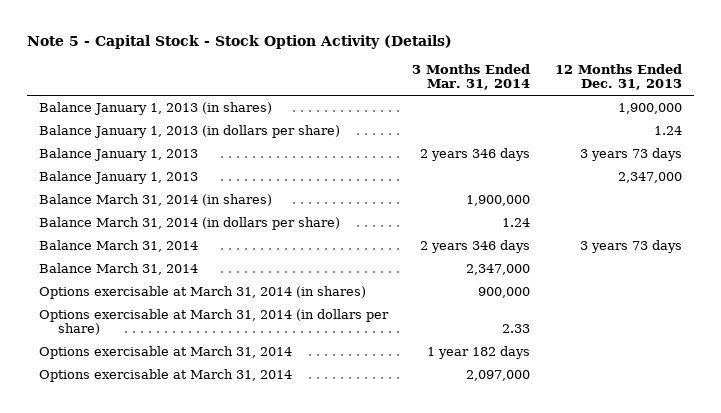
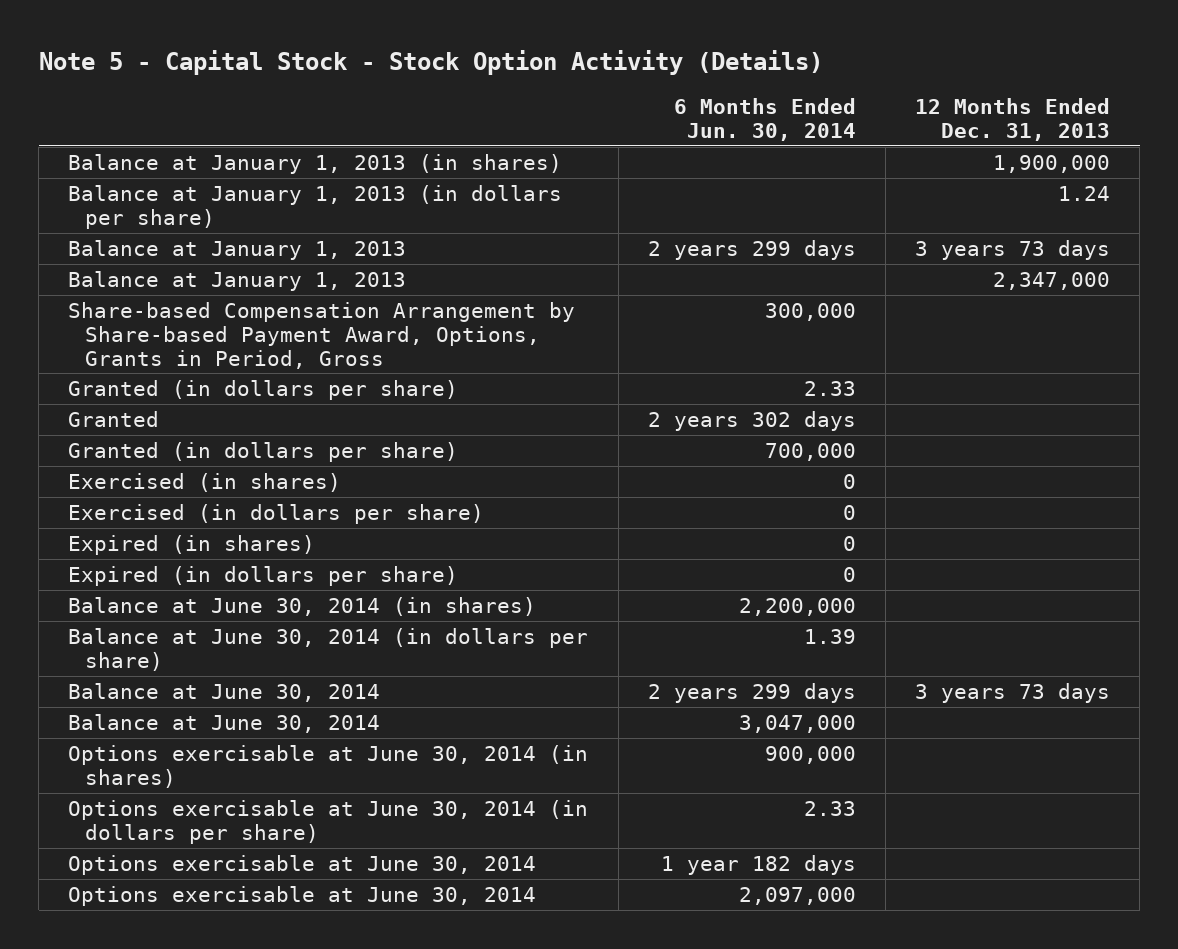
[412,64,531,91] 3 Months Ended Mar. 31, 2014 -> none
none -> [673,97,856,141] 6 Months Ended Jun. 30, 2014
[38,101,272,115] Balance January 1, 2013 (in shares) -> [68,153,563,174] Balance at January 1, 2013 (in shares)
[38,124,340,138] Balance January 1, 2013 (in dollars per share) -> [68,184,563,229] Balance at January 1, 2013 (in dollars per share)
[38,147,198,161] Balance January 1, 2013 -> [68,239,407,260] Balance at January 1, 2013
[38,170,198,184] Balance January 1, 2013 -> [68,270,407,291] Balance at January 1, 2013
none -> [68,301,576,369] Share-based Compensation Arrangement by Share-based Payment Award, Options, Grants in Period, Gross
none -> [68,379,459,400] Granted (in dollars per share)
none -> [68,410,160,427] Granted
none -> [68,441,459,462] Granted (in dollars per share)
none -> [68,472,342,492] Exercised (in shares)
none -> [68,503,485,524] Exercised (in dollars per share)
none -> [68,534,316,555] Expired (in shares)
none -> [68,565,459,586] Expired (in dollars per share)
[38,193,272,206] Balance March 31, 2014 (in shares) -> [68,596,537,616] Balance at June 30, 2014 (in shares)
[38,216,340,230] Balance March 31, 2014 (in dollars per share) -> [68,627,589,671] Balance at June 30, 2014 (in dollars per share)
[38,239,198,252] Balance March 31, 2014 -> [68,682,381,702] Balance at June 30, 2014
[38,262,198,275] Balance March 31, 2014 -> [68,713,381,733] Balance at June 30, 2014
[38,285,366,299] Options exercisable at March 31, 2014 (in shares) -> [68,744,589,788] Options exercisable at June 30, 2014 (in shares)
[38,308,389,336] Options exercisable at March 31, 2014 (in dollars per share) -> [68,799,589,844] Options exercisable at June 30, 2014 (in dollars per share)
[38,345,292,359] Options exercisable at March 31, 2014 -> [68,854,537,875] Options exercisable at June 30, 2014
[38,368,292,382] Options exercisable at March 31, 2014 -> [68,885,537,906] Options exercisable at June 30, 2014

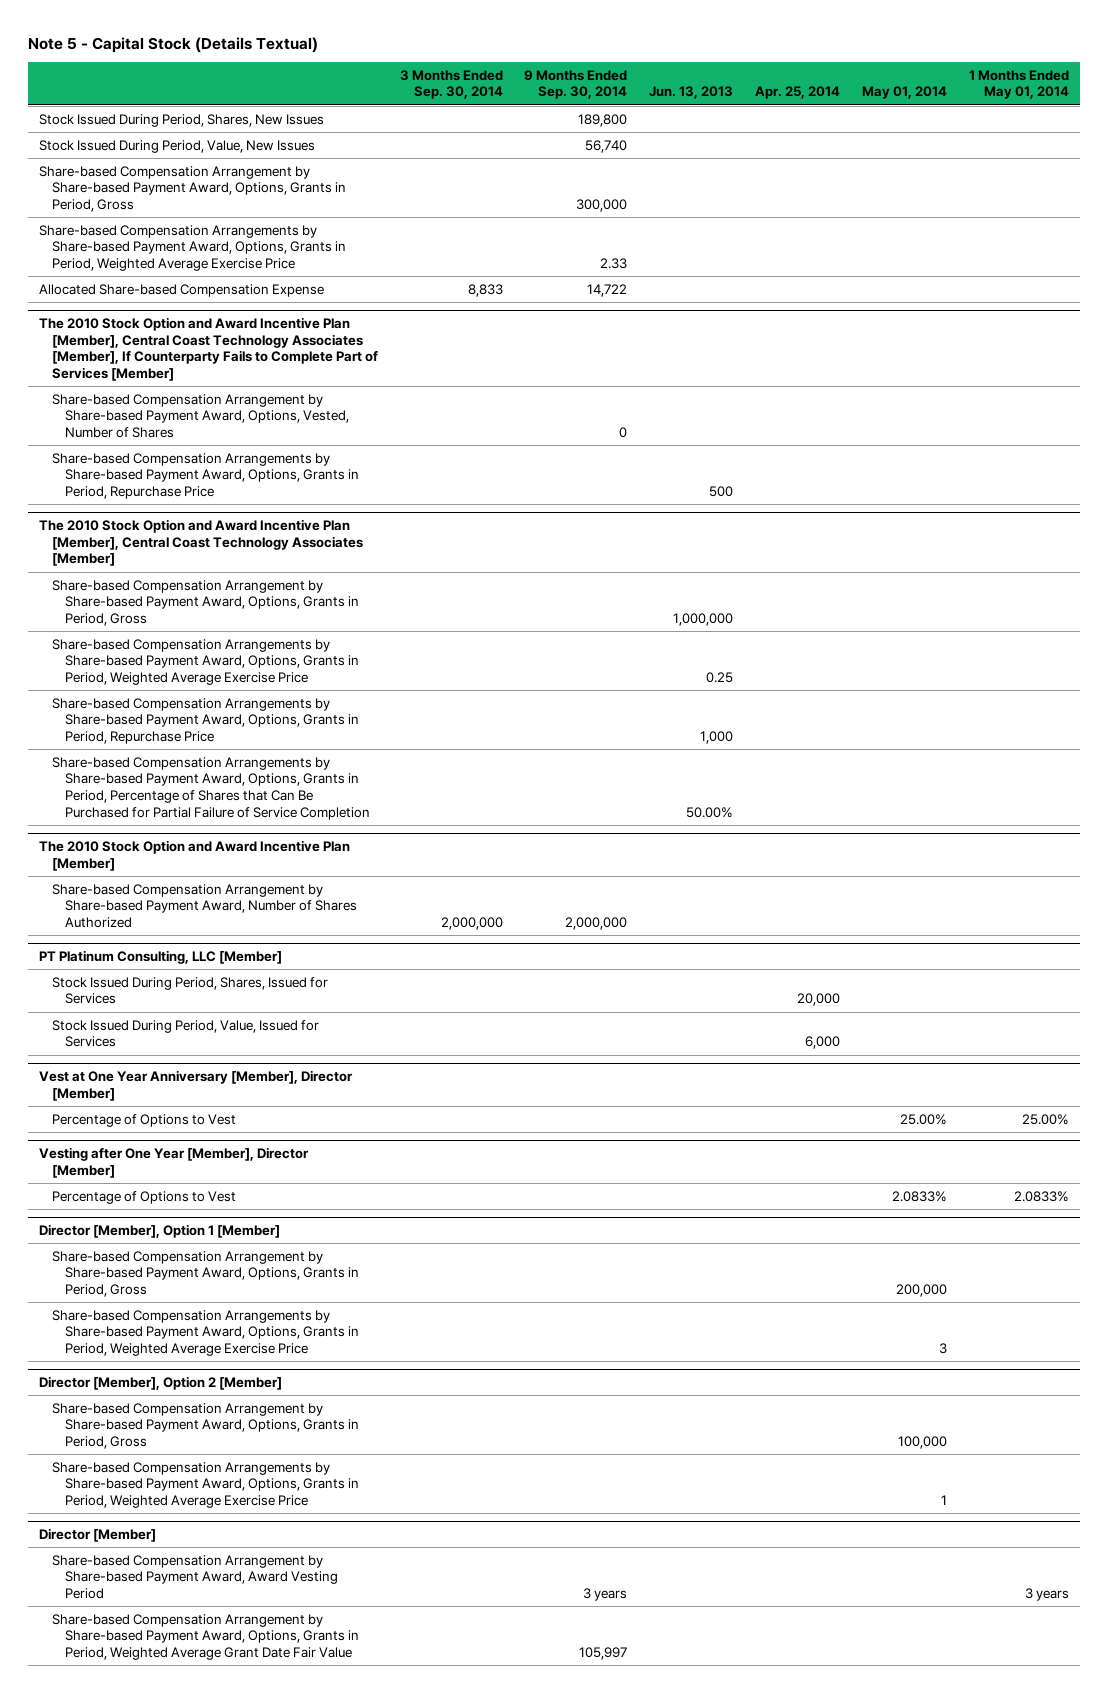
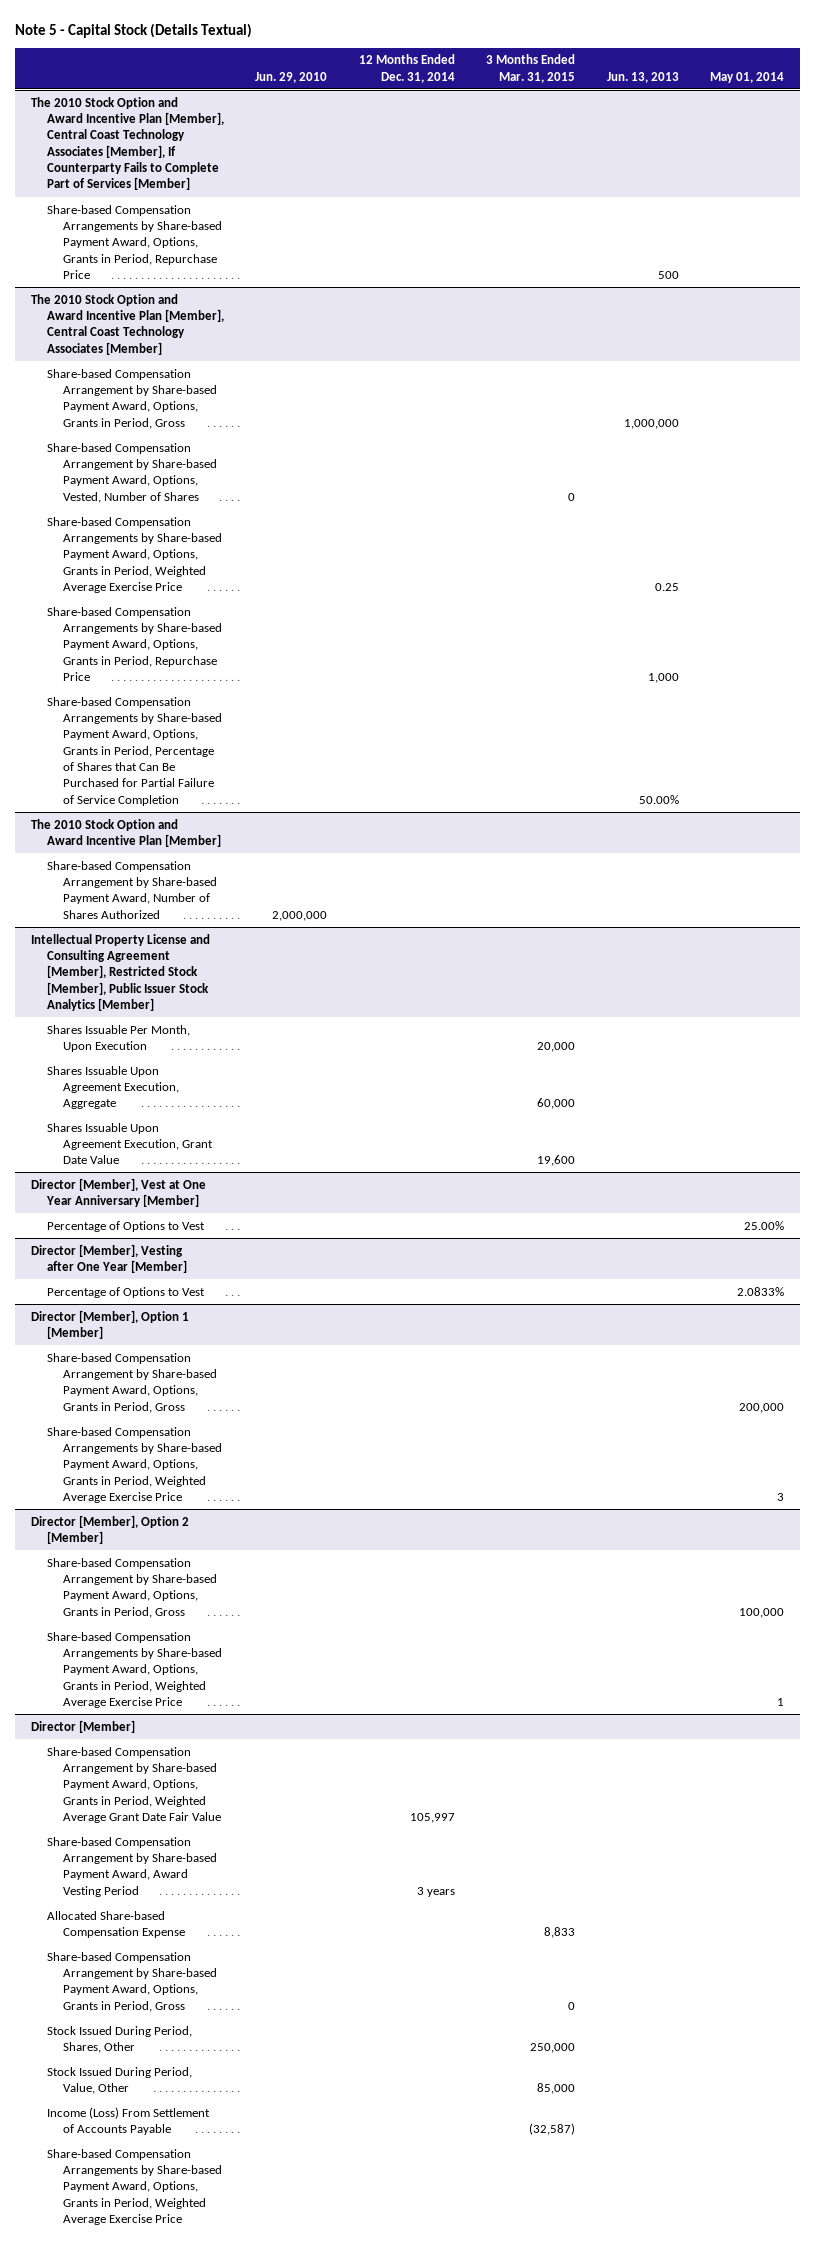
[399,69,503,100] 3 Months Ended Sep. 30, 2014 -> none
[524,69,628,100] 9 Months Ended Sep. 30, 2014 -> none
[755,86,841,100] Apr. 25, 2014 -> none
[968,69,1069,100] 1 Months Ended May 01, 2014 -> none
none -> [255,71,328,83] Jun. 29, 2010
none -> [358,54,455,83] 12 Months Ended Dec. 31, 2014
none -> [486,54,576,83] 3 Months Ended Mar. 31, 2015
[38,113,324,127] Stock Issued During Period, Shares, New Issues -> none
[38,139,315,153] Stock Issued During Period, Value, New Issues -> none
[38,165,346,213] Share-based Compensation Arrangement by Share-based Payment Award, Options, Grants in Period, Gross -> none
[38,224,346,272] Share-based Compensation Arrangements by Share-based Payment Award, Options, Grants in Period, Weighted Average Exercise Price -> none
[38,283,324,297] Allocated Share-based Compensation Expense -> none
[51,393,350,439] Share-based Compensation Arrangement by Share-based Payment Award, Options, Vested, Number of Shares -> none
none -> [47,442,218,503] Share-based Compensation Arrangement by Share-based Payment Award, Options, Vested, Number of Shares
[38,950,282,965] PT Platinum Consulting, LLC [Member] -> none
[51,976,328,1005] Stock Issued During Period, Shares, Issued for Services -> none
[51,1019,319,1048] Stock Issued During Period, Value, Issued for Services -> none
none -> [30,933,210,1011] Intellectual Property License and Consulting Agreement [Member], Restricted Stock [Member], Public Issuer Stock Analytics [Member]
none -> [47,1024,191,1052] Shares Issuable Per Month, Upon Execution
none -> [47,1065,180,1110] Shares Issuable Upon Agreement Execution, Aggregate
none -> [47,1122,214,1165] Shares Issuable Upon Agreement Execution, Grant Date Value
[38,1070,353,1101] Vest at One Year Anniversary [Member], Director [Member] -> [30,1177,206,1207] Director [Member], Vest at One Year Anniversary [Member]
[38,1147,309,1178] Vesting after One Year [Member], Director [Member] -> [30,1243,188,1273] Director [Member], Vesting after One Year [Member]
[51,1554,339,1600] Share-based Compensation Arrangement by Share-based Payment Award, Award Vesting Period -> [47,1836,218,1897] Share-based Compensation Arrangement by Share-based Payment Award, Award Vesting Period
none -> [47,1910,186,1938] Allocated Share-based Compensation Expense
none -> [47,1951,218,2012] Share-based Compensation Arrangement by Share-based Payment Award, Options, Grants in Period, Gross
none -> [47,2025,193,2053] Stock Issued During Period, Shares, Other
none -> [47,2066,193,2094] Stock Issued During Period, Value, Other
none -> [47,2106,211,2135] Income (Loss) From Settlement of Accounts Payable
none -> [47,2148,223,2225] Share-based Compensation Arrangements by Share-based Payment Award, Options, Grants in Period, Weighted Average Exercise Price

